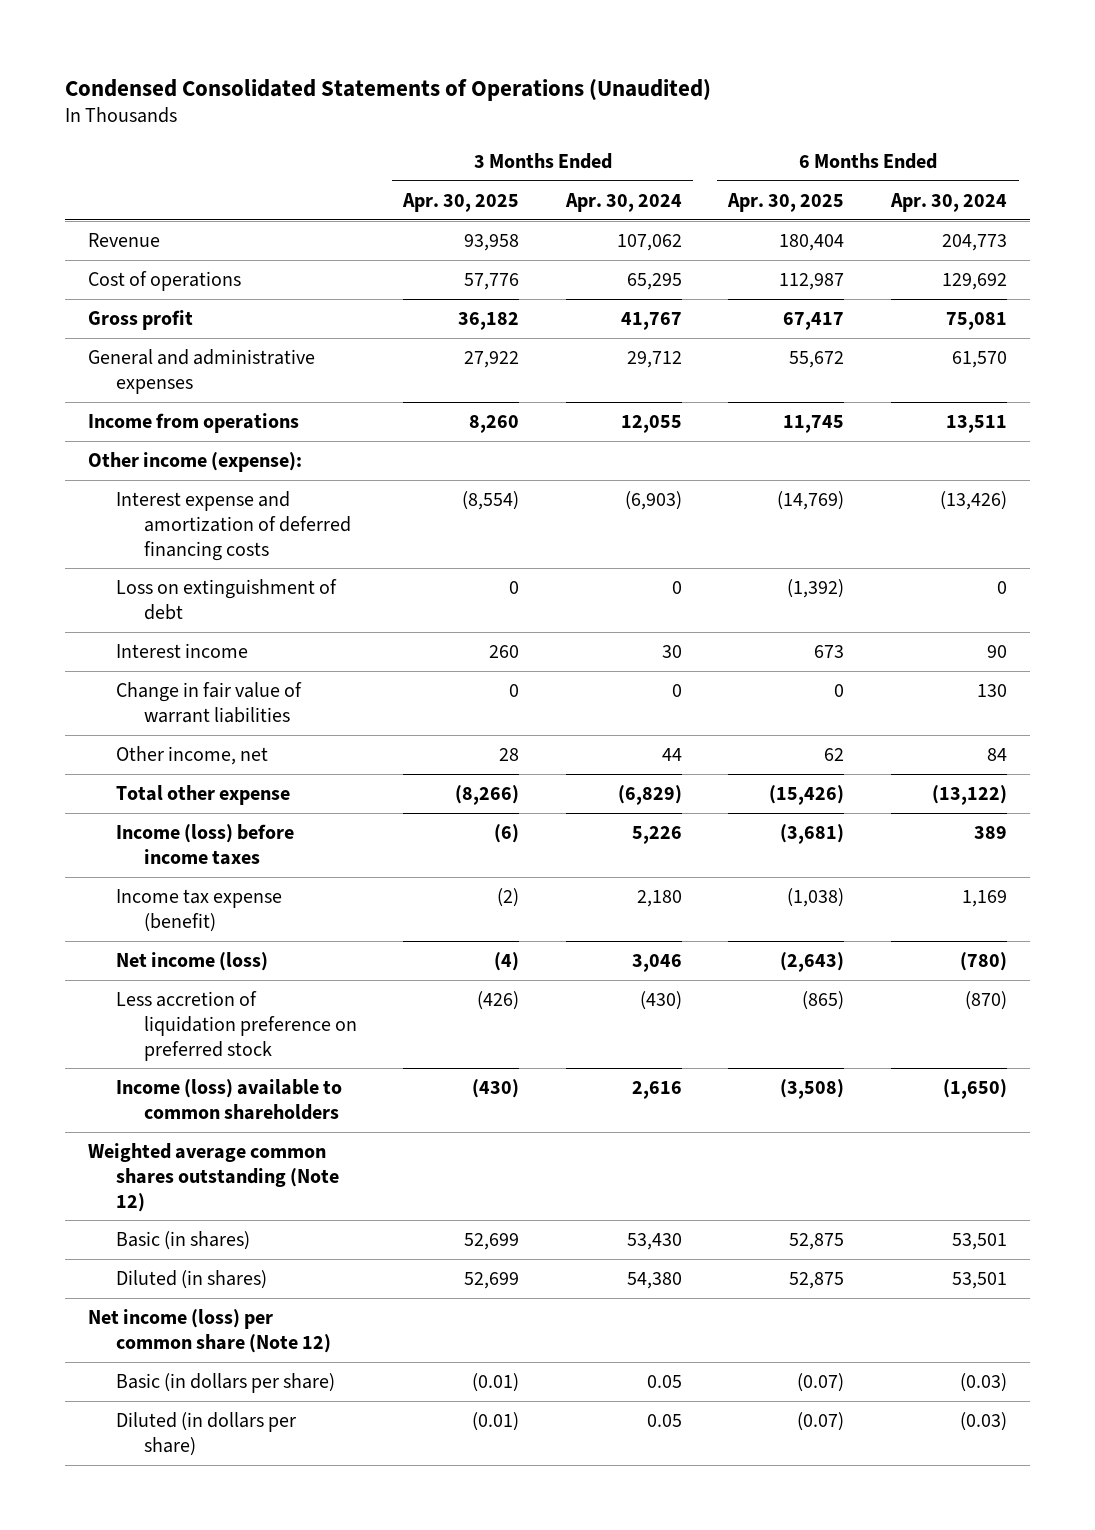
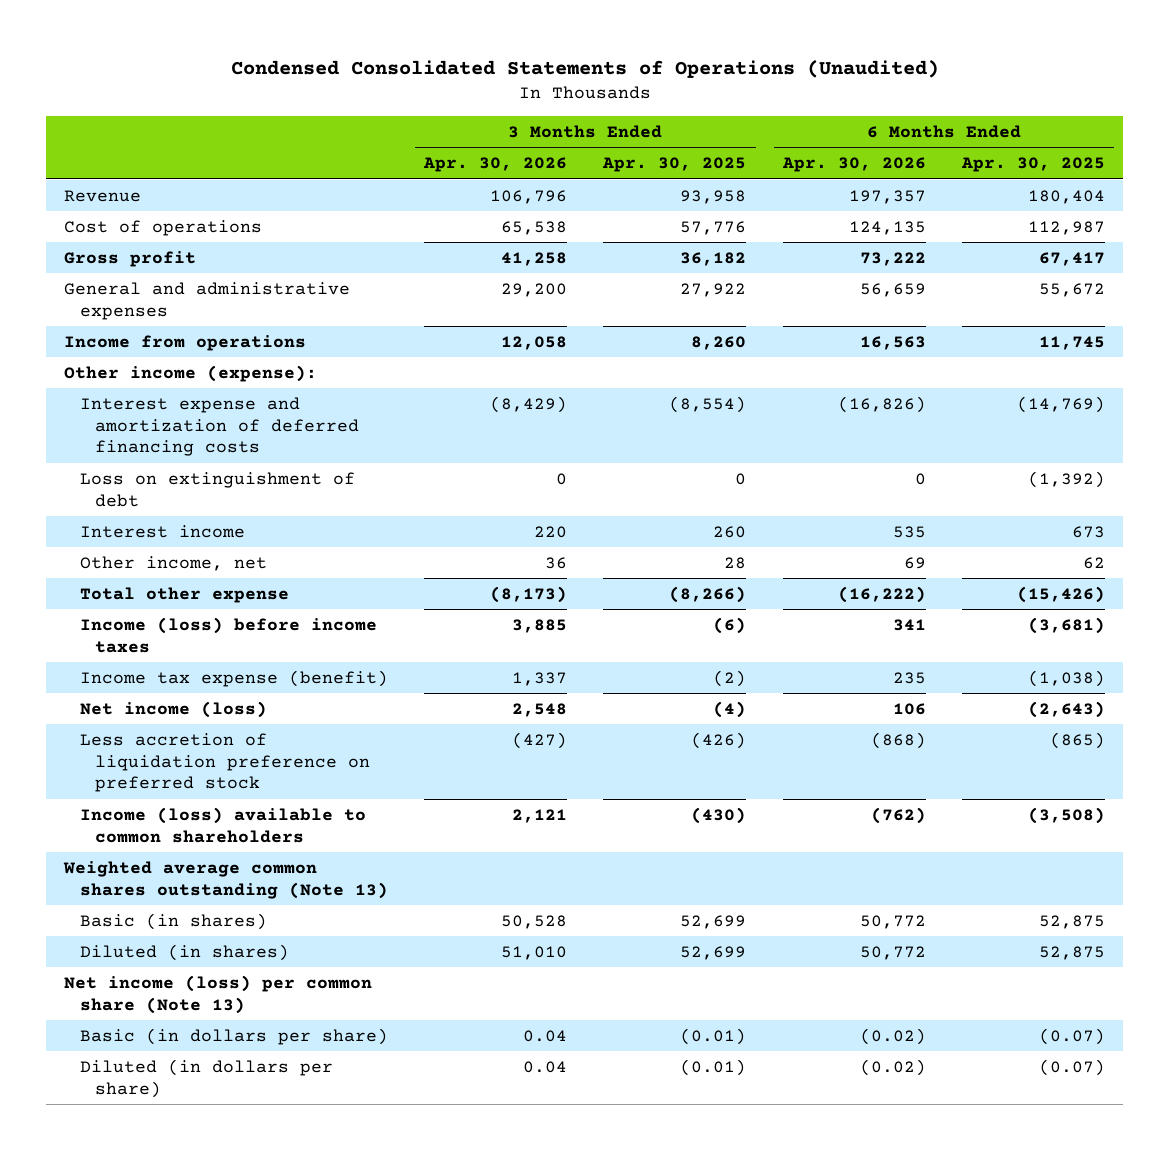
[564,192,682,212] Apr. 30, 2024 -> none
[890,192,1008,212] Apr. 30, 2024 -> none
none -> [422,157,567,173] Apr. 30, 2026
none -> [781,157,926,173] Apr. 30, 2026
[115,681,302,723] Change in fair value of warrant liabilities -> none
[88,1142,339,1212] Weighted average common shares outstanding (Note 12) -> [63,860,388,899] Weighted average common shares outstanding (Note 13)
[88,1308,331,1353] Net income (loss) per common share (Note 12) -> [64,974,373,1014] Net income (loss) per common share (Note 13)

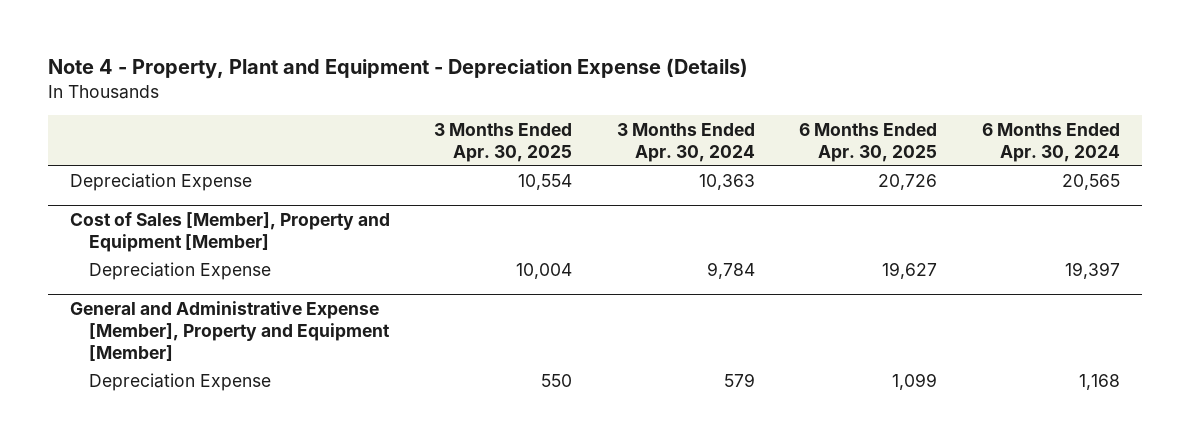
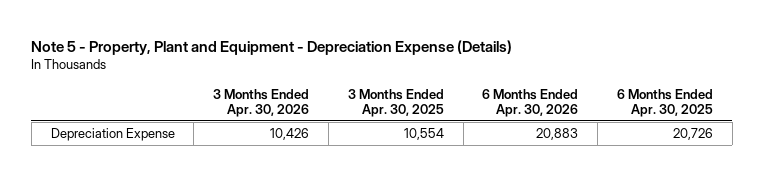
[47,58,748,80] Note 4 - Property, Plant and Equipment - Depreciation Expense (Details) -> [31,39,513,55] Note 5 - Property, Plant and Equipment - Depreciation Expense (Details)
[616,122,755,162] 3 Months Ended Apr. 30, 2024 -> none
[981,122,1120,162] 6 Months Ended Apr. 30, 2024 -> none
none -> [213,88,310,117] 3 Months Ended Apr. 30, 2026
none -> [482,88,579,117] 6 Months Ended Apr. 30, 2026
[69,211,390,252] Cost of Sales [Member], Property and Equipment [Member] -> none
[89,261,272,280] Depreciation Expense -> none
[69,300,391,361] General and Administrative Expense [Member], Property and Equipment [Member] -> none
[89,372,272,391] Depreciation Expense -> none

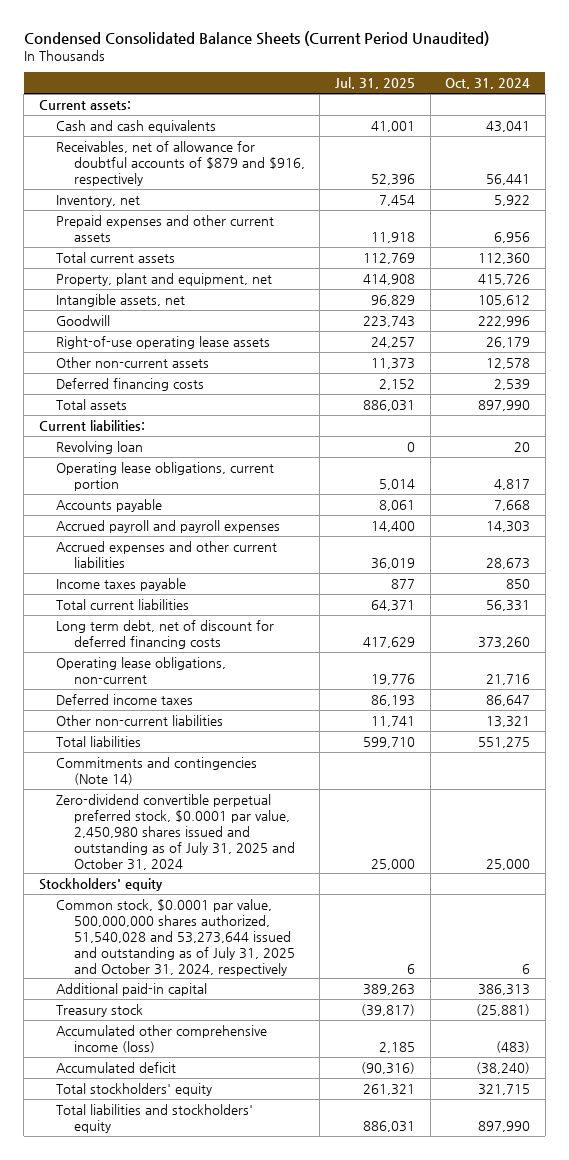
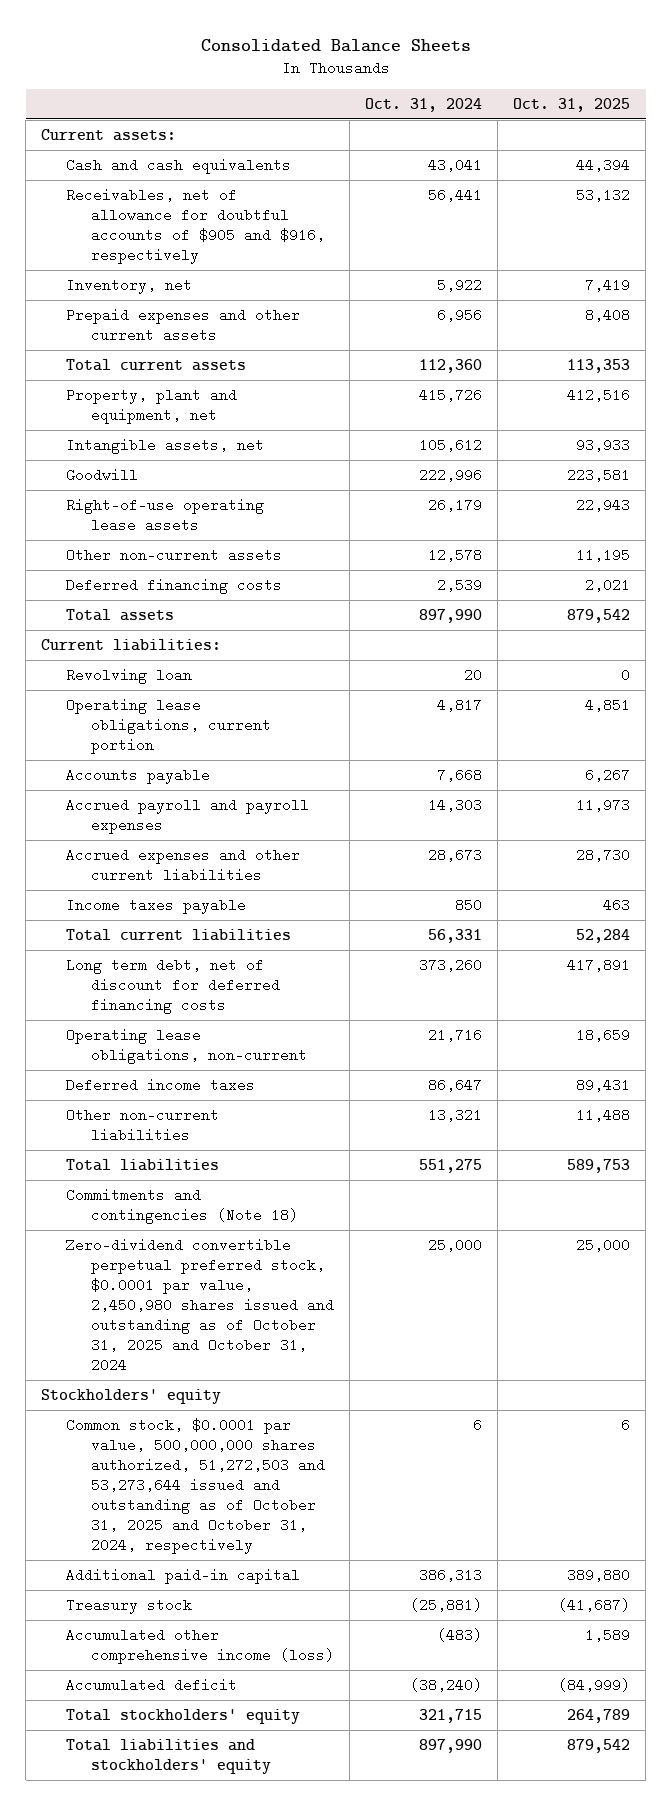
[23,31,489,47] Condensed Consolidated Balance Sheets (Current Period Unaudited) -> [200,38,471,52] Consolidated Balance Sheets
[335,77,416,90] Jul. 31, 2025 -> none
none -> [513,98,631,113] Oct. 31, 2025
[56,140,305,186] Receivables, net of allowance for doubtful accounts of $879 and $916, respectively -> [65,187,325,264] Receivables, net of allowance for doubtful accounts of $905 and $916, respectively
[56,756,258,785] Commitments and contingencies (Note 14) -> [65,1187,298,1224] Commitments and contingencies (Note 18)
[56,793,295,870] Zero-dividend convertible perpetual preferred stock, $0.0001 par value, 2,450,980 shares issued and outstanding as of July 31, 2025 and October 31, 2024 -> [65,1237,334,1372] Zero-dividend convertible perpetual preferred stock, $0.0001 par value, 2,450,980 shares issued and outstanding as of October 31, 2025 and October 31, 2024
[56,898,295,976] Common stock, $0.0001 par value, 500,000,000 shares authorized, 51,540,028 and 53,273,644 issued and outstanding as of July 31, 2025 and October 31, 2024, respectively -> [65,1417,325,1554] Common stock, $0.0001 par value, 500,000,000 shares authorized, 51,272,503 and 53,273,644 issued and outstanding as of October 31, 2025 and October 31, 2024, respectively

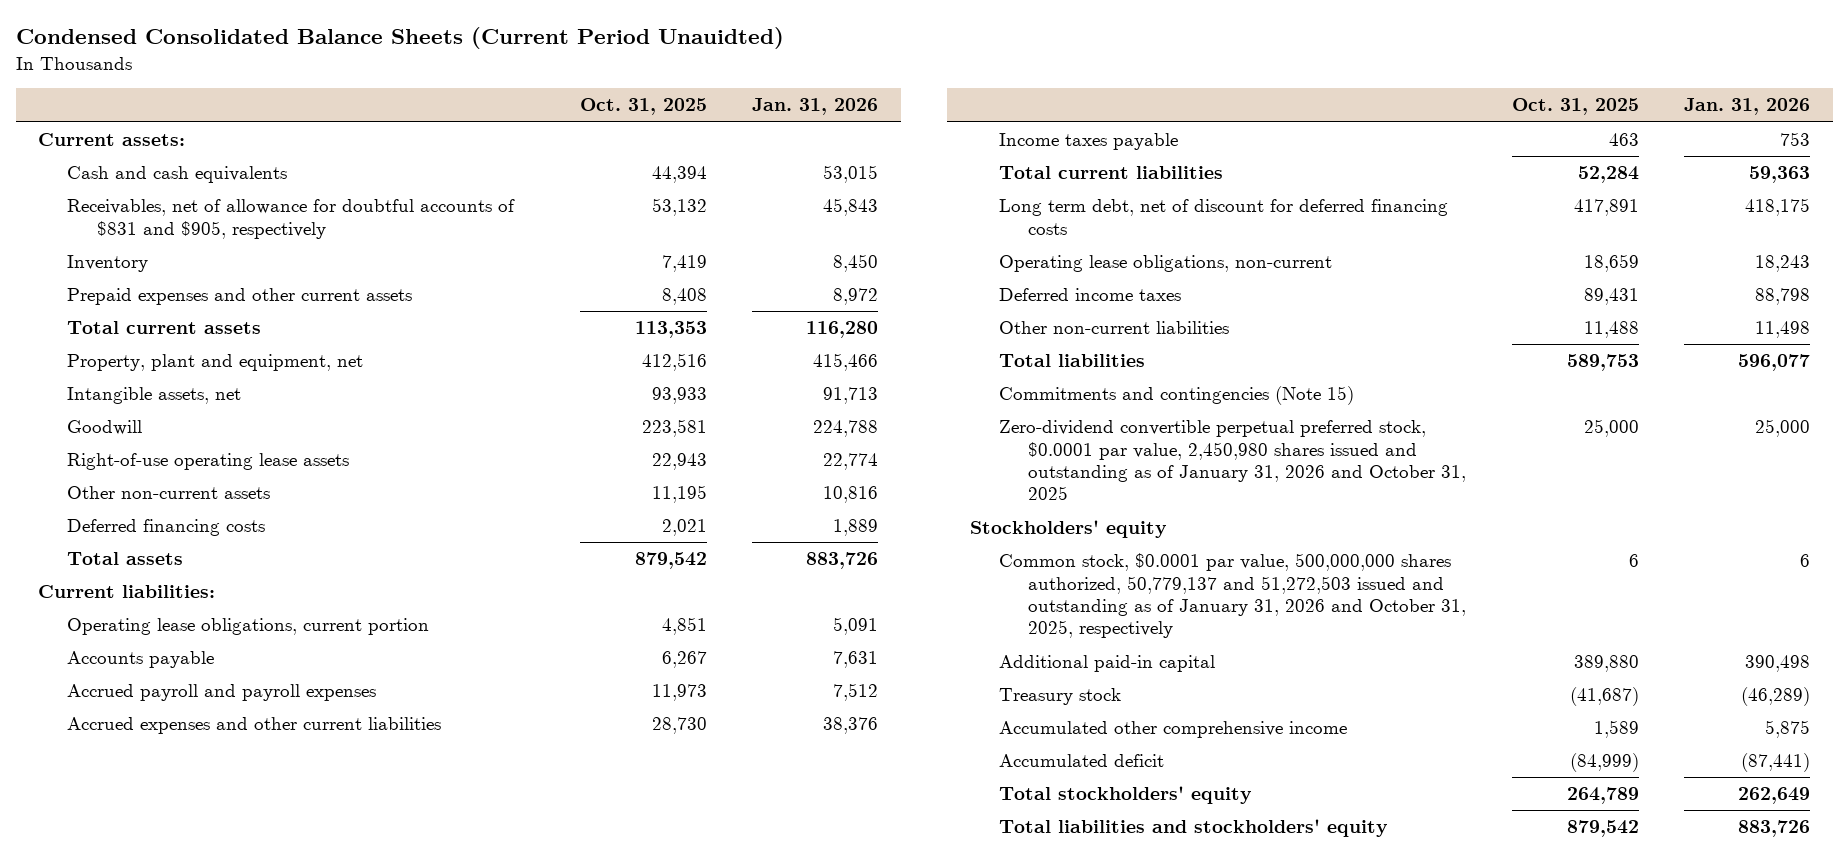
[200,38,471,52] Consolidated Balance Sheets -> [15,27,784,50] Condensed Consolidated Balance Sheets (Current Period Unauidted)
[364,98,482,113] Oct. 31, 2024 -> none
none -> [752,98,879,116] Jan. 31, 2026
[65,187,325,264] Receivables, net of allowance for doubtful accounts of $905 and $916, respectively -> [67,199,516,239] Receivables, net of allowance for doubtful accounts of $831 and $905, respectively
[65,277,192,294] Inventory, net -> [67,255,149,273] Inventory
[65,667,192,684] Revolving loan -> none
[65,1187,298,1224] Commitments and contingencies (Note 18) -> [999,386,1355,406] Commitments and contingencies (Note 15)
[65,1237,334,1372] Zero-dividend convertible perpetual preferred stock, $0.0001 par value, 2,450,980 shares issued and outstanding as of October 31, 2025 and October 31, 2024 -> [999,420,1467,501] Zero-dividend convertible perpetual preferred stock, $0.0001 par value, 2,450,980 shares issued and outstanding as of January 31, 2026 and October 31, 2025
[65,1417,325,1554] Common stock, $0.0001 par value, 500,000,000 shares authorized, 51,272,503 and 53,273,644 issued and outstanding as of October 31, 2025 and October 31, 2024, respectively -> [999,553,1467,639] Common stock, $0.0001 par value, 500,000,000 shares authorized, 50,779,137 and 51,272,503 issued and outstanding as of January 31, 2026 and October 31, 2025, respectively
[65,1627,334,1664] Accumulated other comprehensive income (loss) -> [999,721,1348,739] Accumulated other comprehensive income

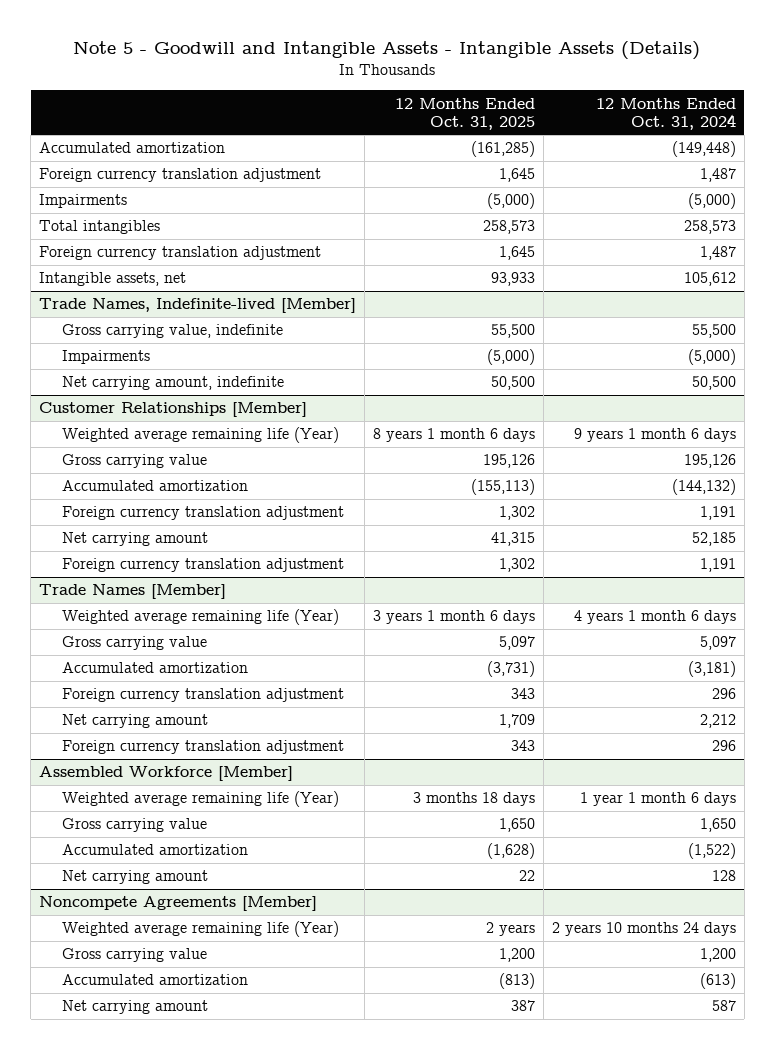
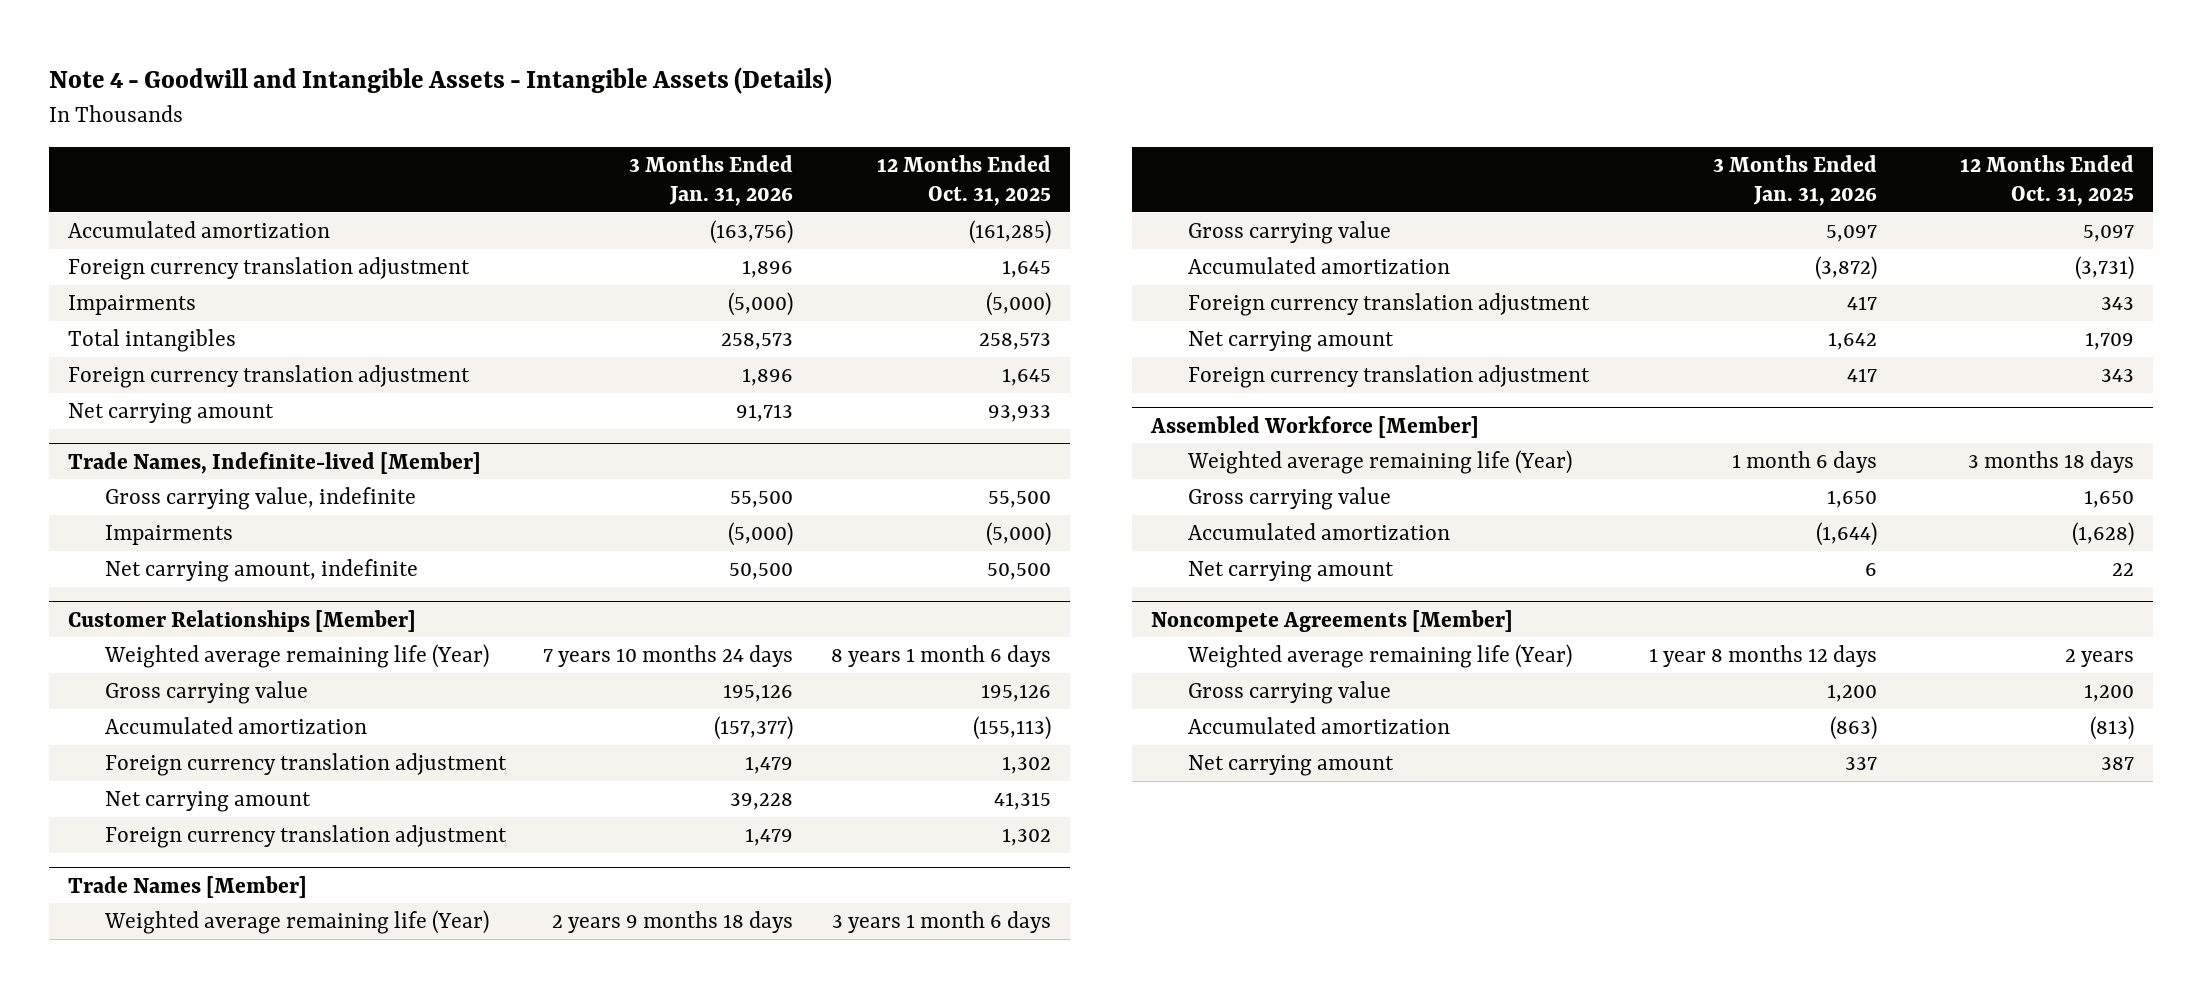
[73,41,701,61] Note 5 - Goodwill and Intangible Assets - Intangible Assets (Details) -> [49,66,833,94] Note 4 - Goodwill and Intangible Assets - Intangible Assets (Details)
[595,97,736,130] 12 Months Ended Oct. 31, 2024 -> none
none -> [629,154,794,206] 3 Months Ended Jan. 31, 2026
[39,272,187,287] Intangible assets, net -> [68,403,275,425] Net carrying amount

